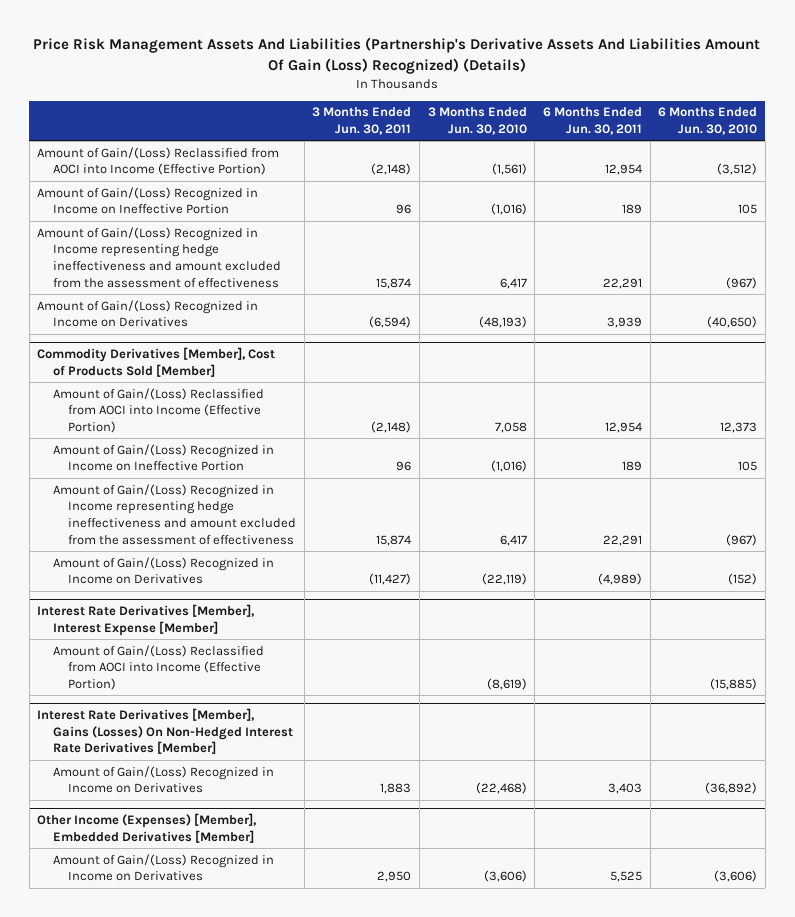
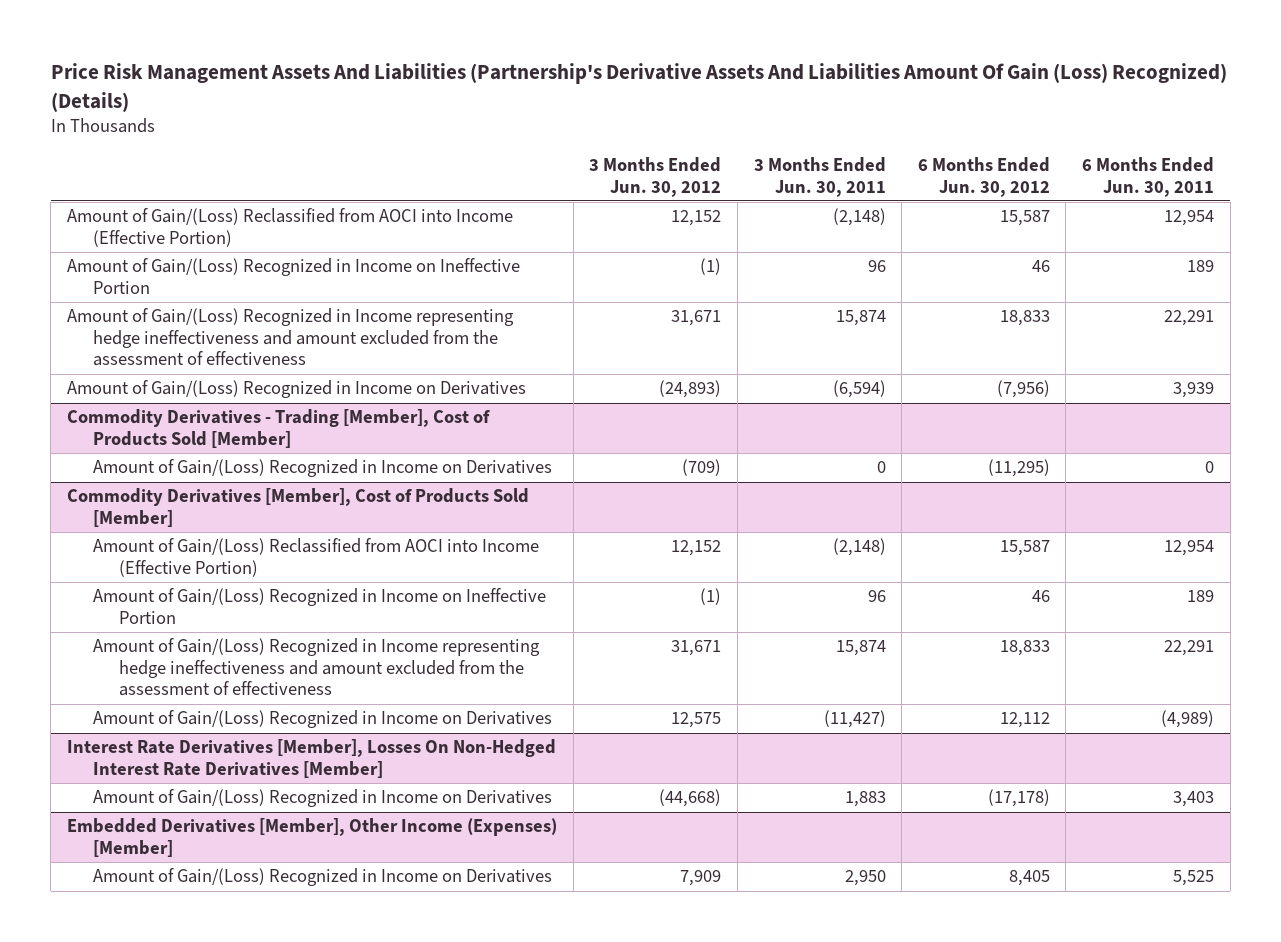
[427,107,527,135] 3 Months Ended Jun. 30, 2010 -> none
[658,107,758,135] 6 Months Ended Jun. 30, 2010 -> none
none -> [589,157,722,197] 3 Months Ended Jun. 30, 2012
none -> [917,157,1050,197] 6 Months Ended Jun. 30, 2012
none -> [66,409,490,448] Commodity Derivatives - Trading [Member], Cost of Products Sold [Member]
none -> [92,459,552,478] Amount of Gain/(Loss) Recognized in Income on Derivatives
[37,603,255,636] Interest Rate Derivatives [Member], Interest Expense [Member] -> none
[52,644,264,691] Amount of Gain/(Loss) Reclassified from AOCI into Income (Effective Portion) -> none
[37,707,293,755] Interest Rate Derivatives [Member], Gains (Losses) On Non-Hedged Interest Rate Derivatives [Member] -> [66,739,556,778] Interest Rate Derivatives [Member], Losses On Non-Hedged Interest Rate Derivatives [Member]
[37,812,257,843] Other Income (Expenses) [Member], Embedded Derivatives [Member] -> [66,818,557,857] Embedded Derivatives [Member], Other Income (Expenses) [Member]

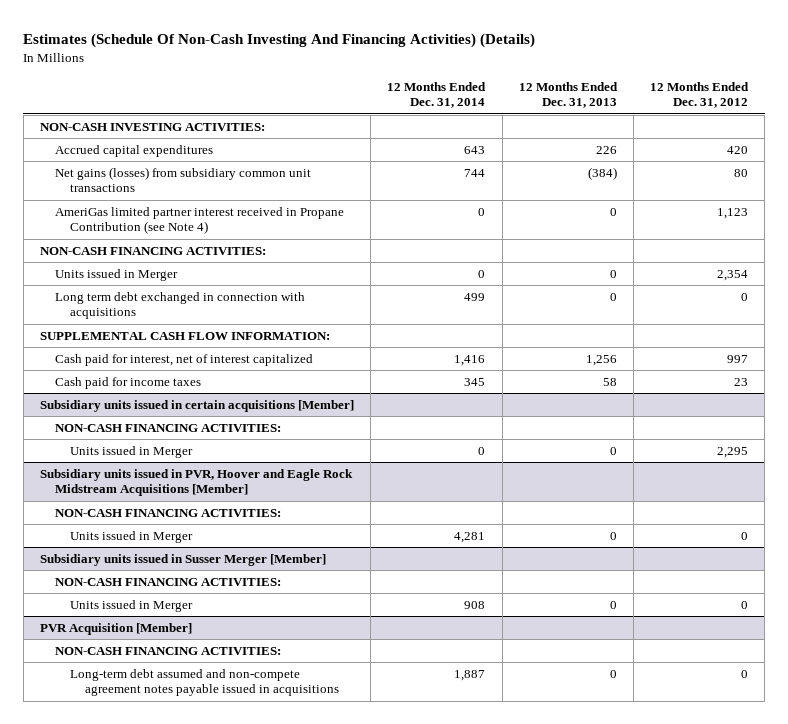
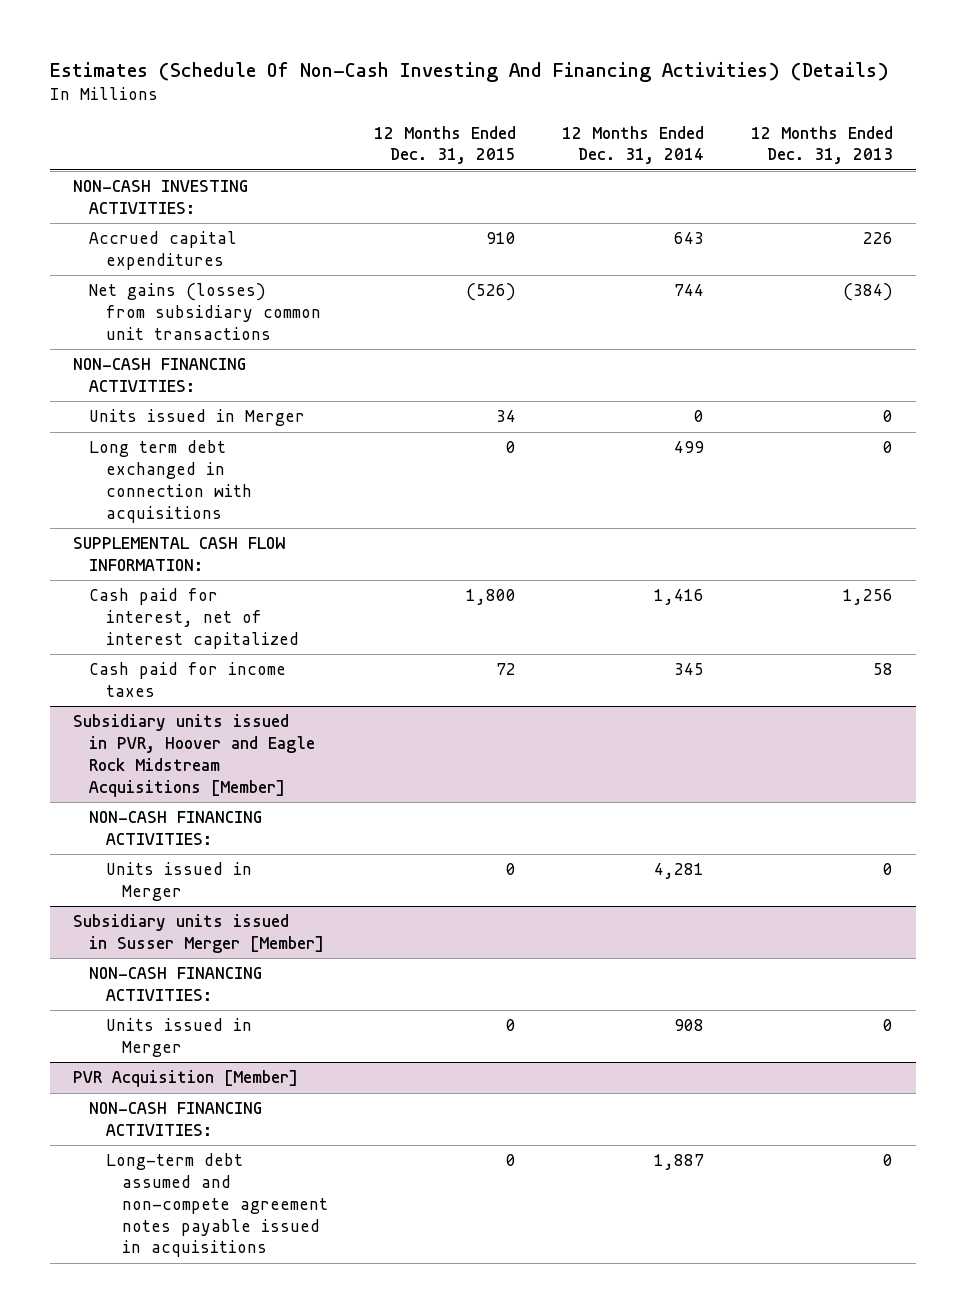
[650,81,750,109] 12 Months Ended Dec. 31, 2012 -> none
none -> [374,125,517,165] 12 Months Ended Dec. 31, 2015
[55,206,345,235] AmeriGas limited partner interest received in Propane Contribution (see Note 4) -> none
[40,399,355,412] Subsidiary units issued in certain acquisitions [Member] -> none
[55,423,282,432] NON-CASH FINANCING ACTIVITIES: -> none
[70,445,194,458] Units issued in Merger -> none

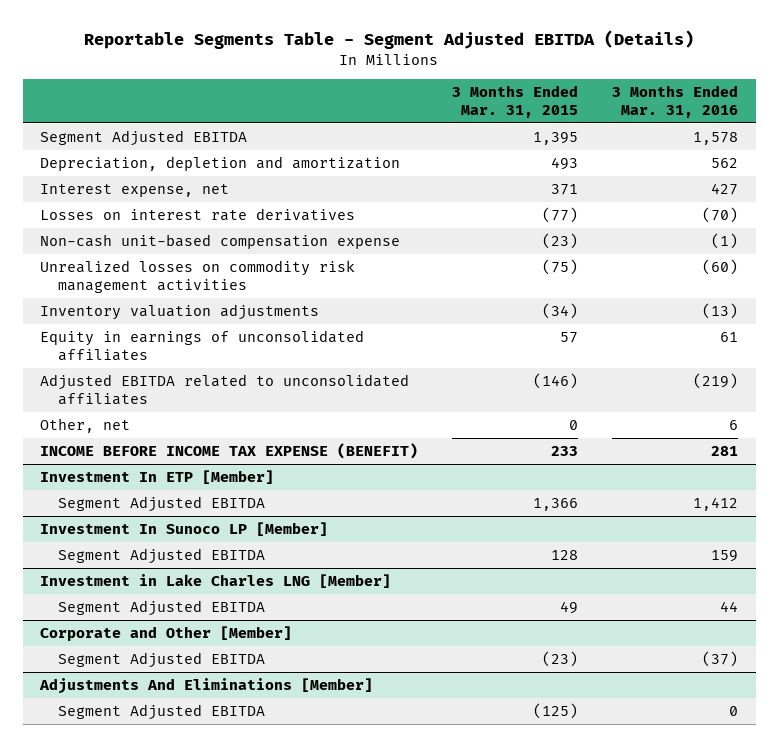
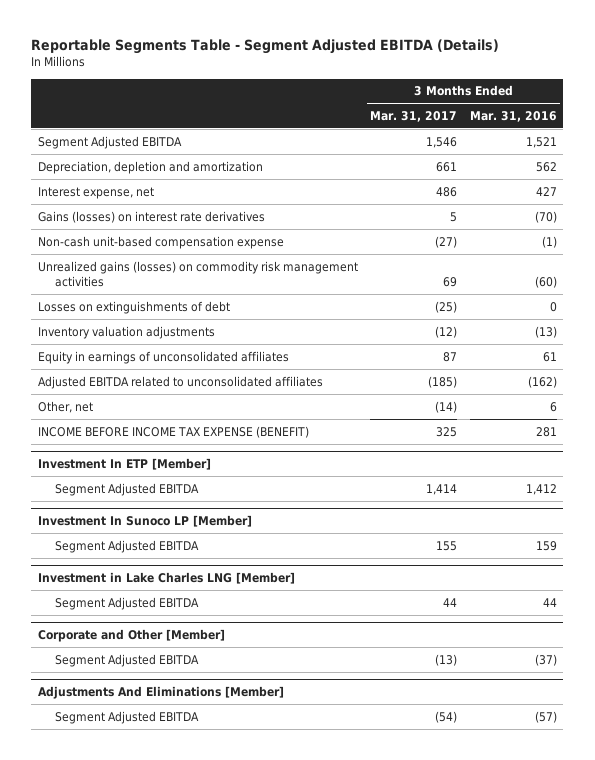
[452,84,579,118] 3 Months Ended Mar. 31, 2015 -> none
none -> [370,110,458,122] Mar. 31, 2017
[693,131,739,145] 1,578 -> [525,136,557,148] 1,521
[40,207,356,221] Losses on interest rate derivatives -> [37,210,265,223] Gains (losses) on interest rate derivatives
[40,259,356,293] Unrealized losses on commodity risk management activities -> [37,260,358,287] Unrealized gains (losses) on commodity risk management activities
none -> [37,300,230,314] Losses on extinguishments of debt
[693,372,739,389] (219) -> [527,375,557,388] (162)
[729,705,739,716] 0 -> [534,710,557,723] (57)

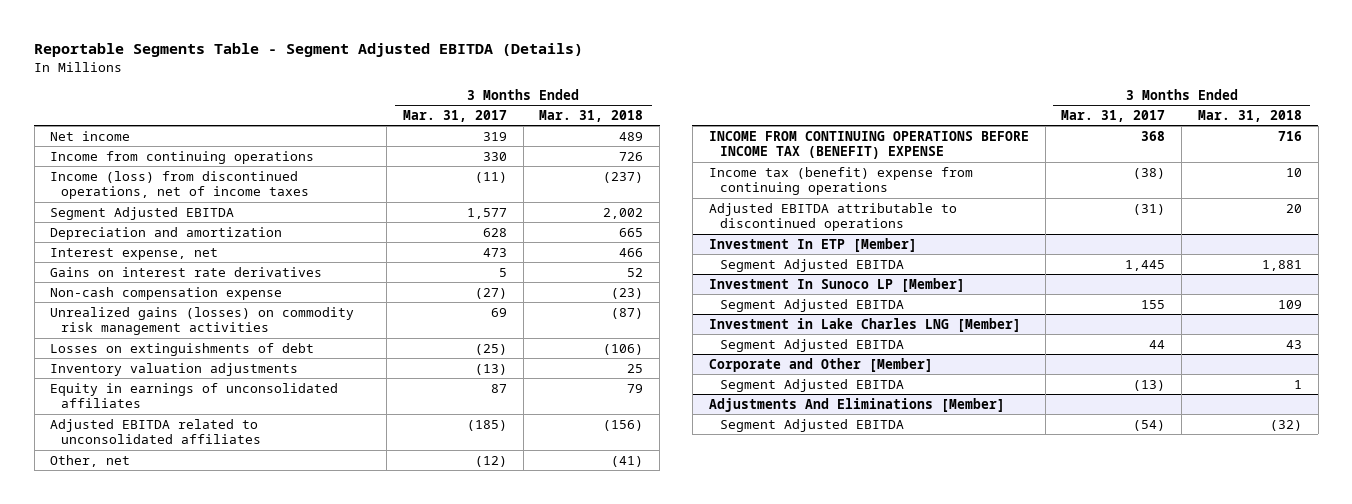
[469,110,557,122] Mar. 31, 2016 -> none
none -> [539,109,644,122] Mar. 31, 2018
none -> [50,130,131,141] Net income
none -> [50,150,315,164] Income from continuing operations
none -> [50,170,310,200] Income (loss) from discontinued operations, net of income taxes
[426,136,458,148] 1,546 -> [466,207,507,219] 1,577
[37,160,263,174] Depreciation, depletion and amortization -> [50,226,283,240] Depreciation and amortization
[436,161,458,172] 661 -> [482,227,507,237] 628
[436,186,458,197] 486 -> [482,247,507,257] 473
[37,210,265,223] Gains (losses) on interest rate derivatives -> [50,266,323,277] Gains on interest rate derivatives
[37,235,284,249] Non-cash unit-based compensation expense -> [50,286,283,300] Non-cash compensation expense
[435,325,458,338] (12) -> [474,363,507,375] (13)
[435,400,458,413] (14) -> [474,455,507,467] (12)
[37,425,309,438] INCOME BEFORE INCOME TAX EXPENSE (BENEFIT) -> [708,130,1029,160] INCOME FROM CONTINUING OPERATIONS BEFORE INCOME TAX (BENEFIT) EXPENSE
[436,426,458,437] 325 -> [1141,130,1166,141] 368
none -> [708,166,973,196] Income tax (benefit) expense from continuing operations
none -> [708,202,957,232] Adjusted EBITDA attributable to discontinued operations
[426,483,458,495] 1,414 -> [1125,259,1166,271] 1,445

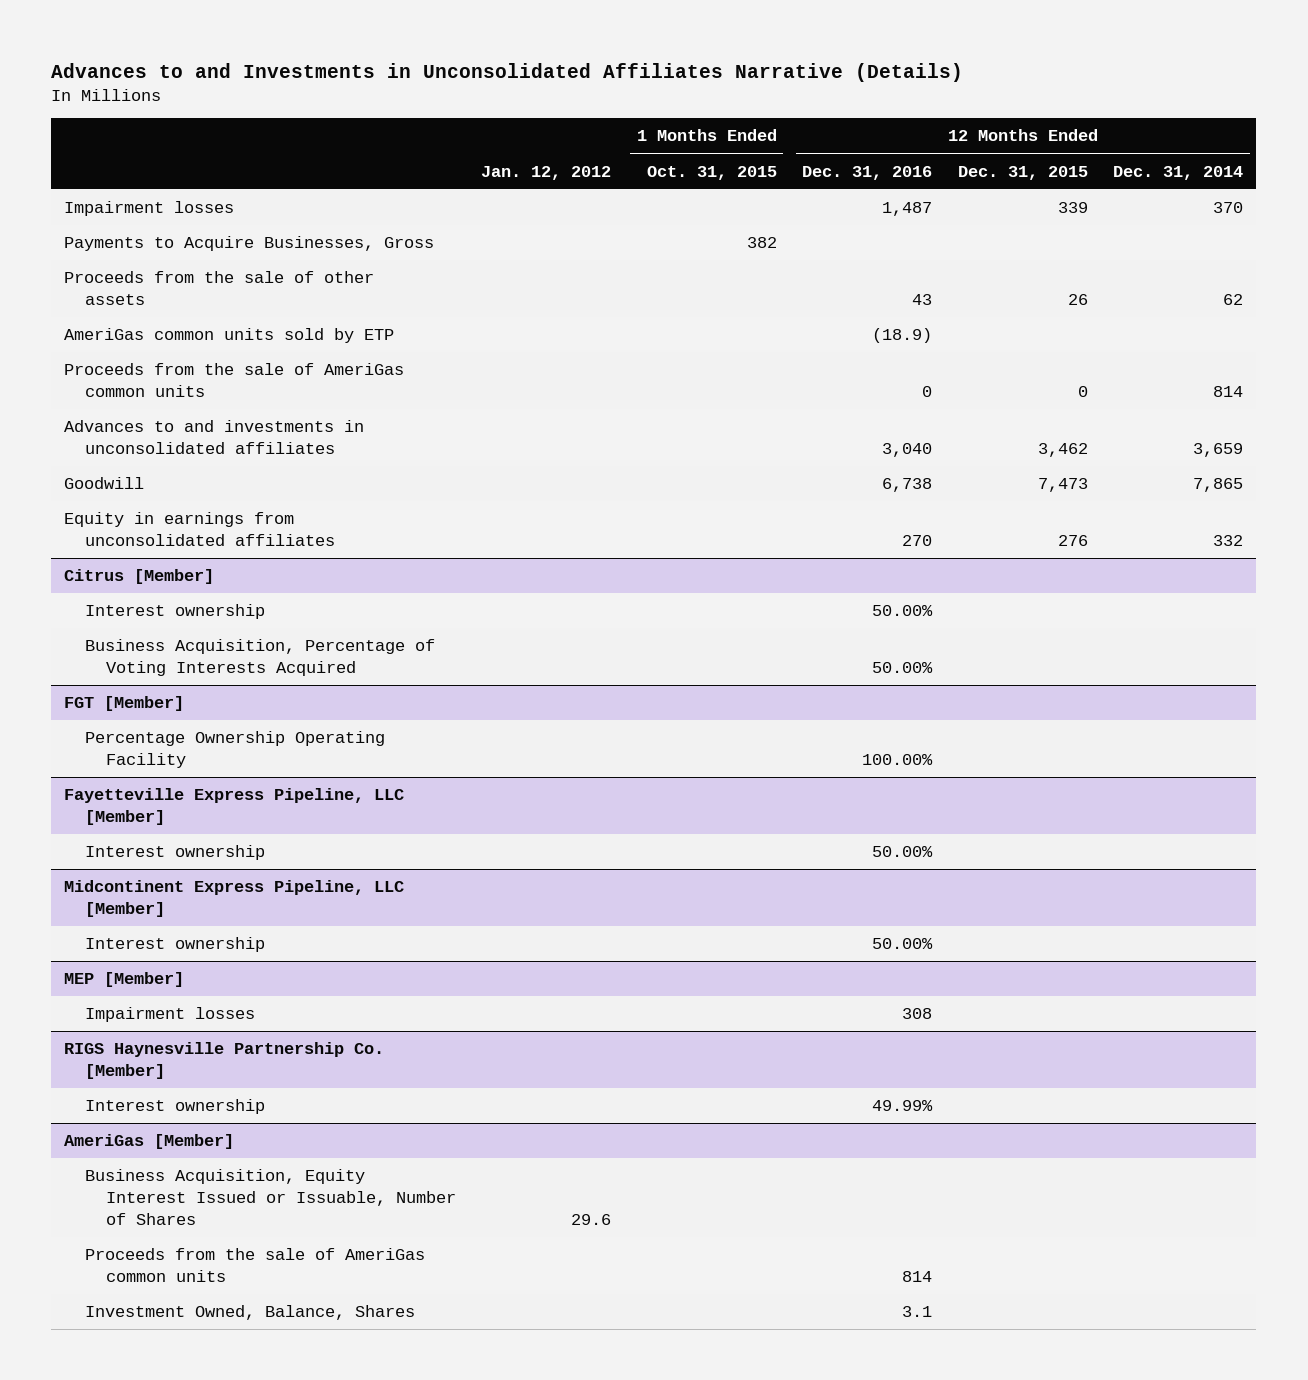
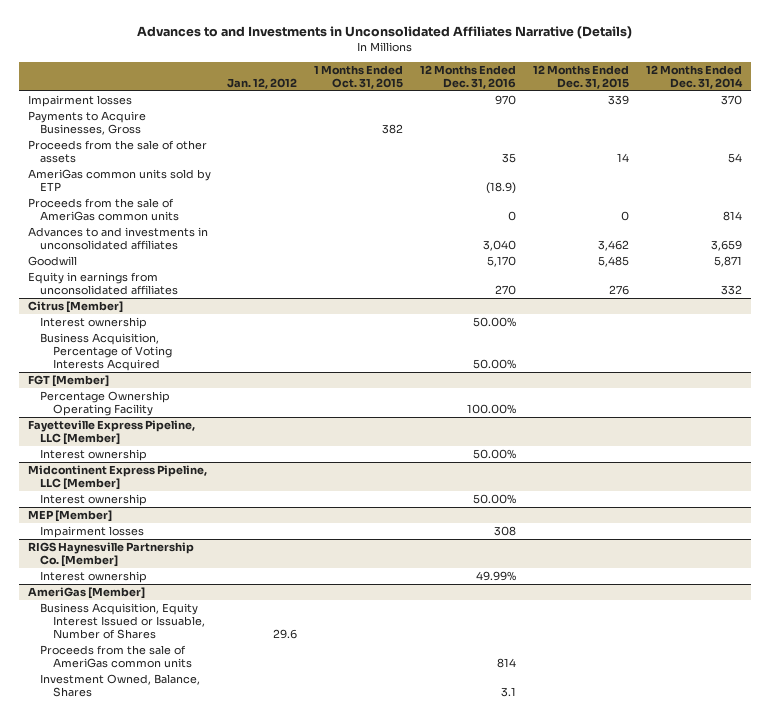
[882,202,933,217] 1,487 -> [495,94,517,105] 970
[912,294,933,306] 43 -> [502,152,517,163] 35
[1067,294,1088,306] 26 -> [617,152,630,162] 14
[1223,294,1244,306] 62 -> [728,152,743,163] 54
[882,478,933,493] 6,738 -> [487,255,517,267] 5,170
[1037,478,1088,493] 7,473 -> [598,255,630,267] 5,485
[1193,478,1244,493] 7,865 -> [714,255,743,267] 5,871

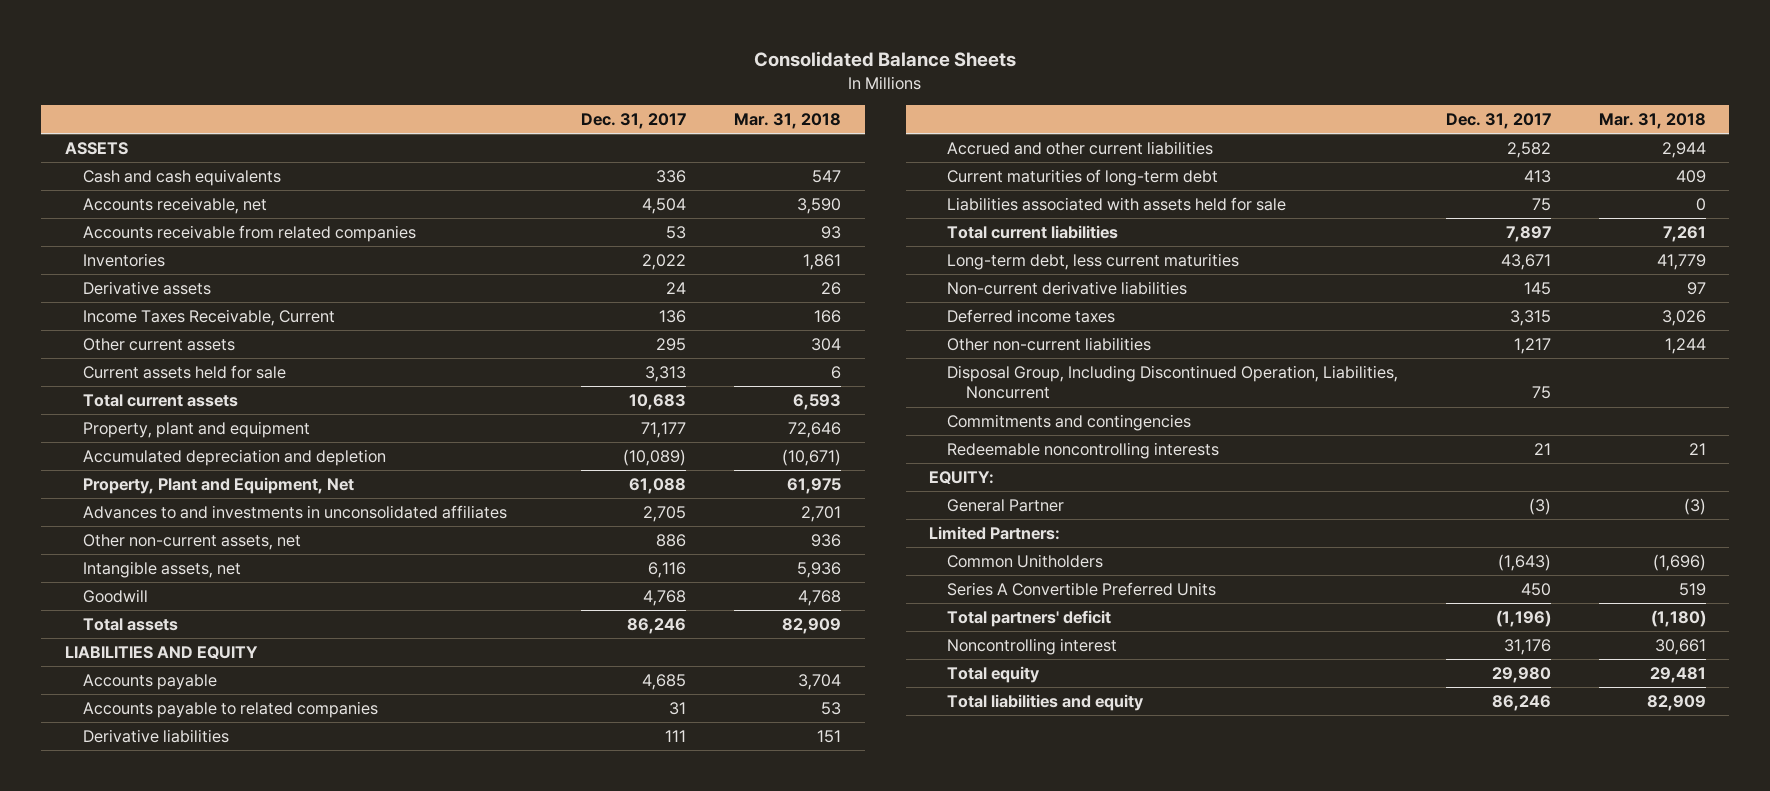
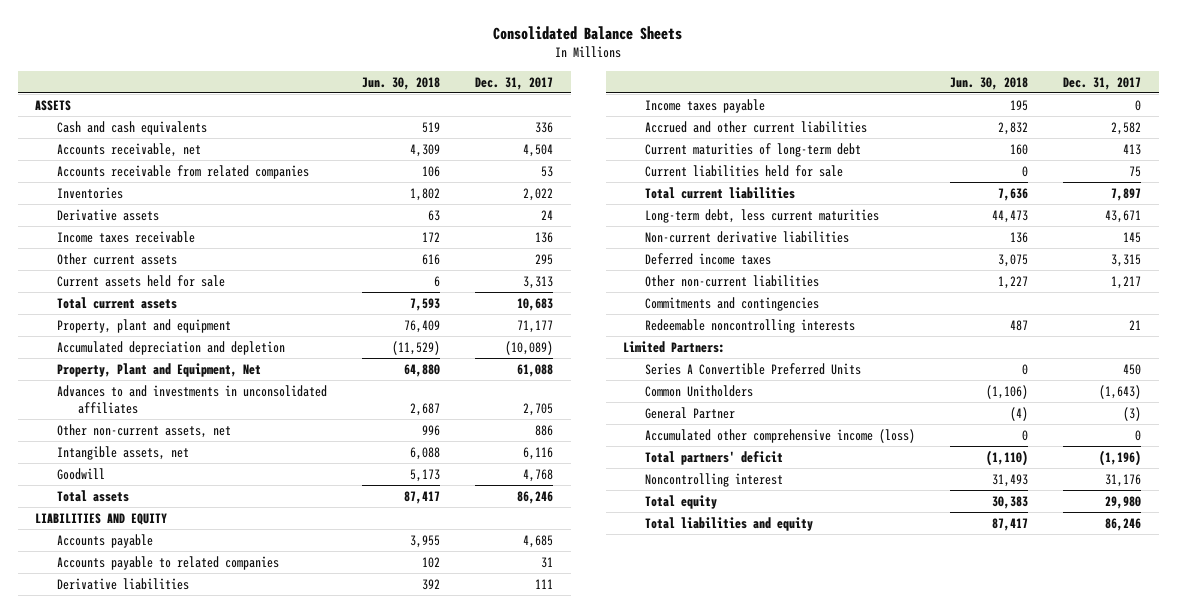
[733,113,841,130] Mar. 31, 2018 -> none
none -> [362,76,441,90] Jun. 30, 2018
[82,309,335,327] Income Taxes Receivable, Current -> [56,230,195,243] Income taxes receivable
none -> [644,98,765,113] Income taxes payable
[947,197,1287,212] Liabilities associated with assets held for sale -> [644,164,843,177] Current liabilities held for sale
[947,365,1399,400] Disposal Group, Including Discontinued Operation, Liabilities, Noncurrent -> none
[929,471,995,485] EQUITY: -> none
[947,554,1104,569] Common Unitholders -> [644,384,753,397] Common Unitholders
[947,499,1065,513] General Partner -> [644,406,735,419] General Partner
none -> [644,428,915,443] Accumulated other comprehensive income (loss)

